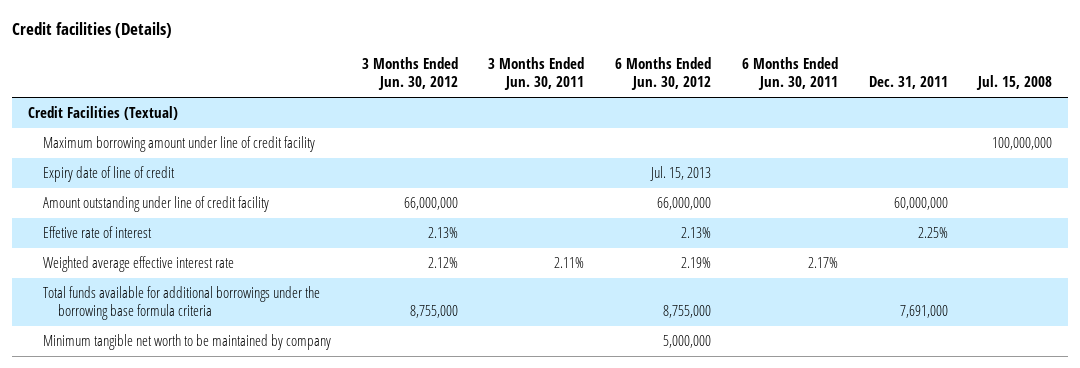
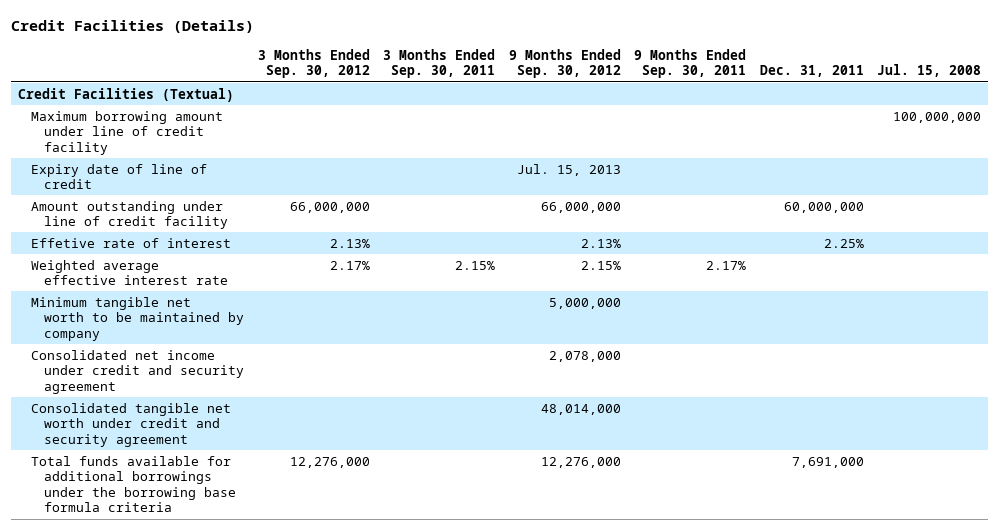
[12,21,173,38] Credit facilities (Details) -> [11,20,255,34] Credit Facilities (Details)
[361,56,458,91] 3 Months Ended Jun. 30, 2012 -> none
[488,56,585,91] 3 Months Ended Jun. 30, 2011 -> none
[615,56,712,91] 6 Months Ended Jun. 30, 2012 -> none
[741,56,838,91] 6 Months Ended Jun. 30, 2011 -> none
none -> [257,48,370,79] 3 Months Ended Sep. 30, 2012
none -> [383,48,496,79] 3 Months Ended Sep. 30, 2011
none -> [508,48,621,79] 9 Months Ended Sep. 30, 2012
none -> [634,48,747,79] 9 Months Ended Sep. 30, 2011
none -> [30,349,245,394] Consolidated net income under credit and security agreement
none -> [30,402,231,447] Consolidated tangible net worth under credit and security agreement
[43,285,321,321] Total funds available for additional borrowings under the borrowing base formula criteria -> [30,455,237,513] Total funds available for additional borrowings under the borrowing base formula criteria

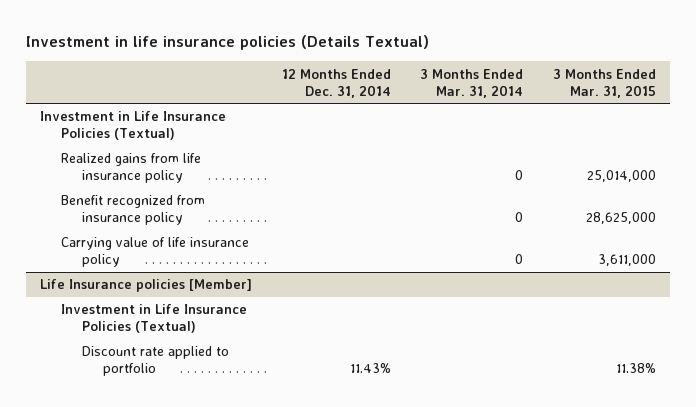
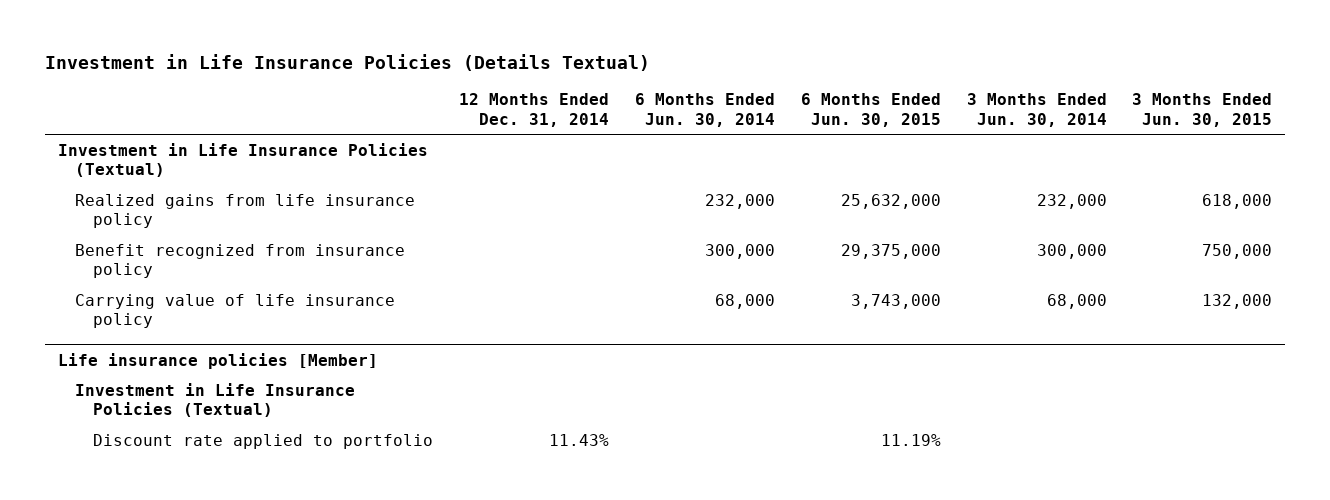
[25,35,429,51] Investment in life insurance policies (Details Textual) -> [44,53,650,71] Investment in Life Insurance Policies (Details Textual)
[420,68,524,98] 3 Months Ended Mar. 31, 2014 -> none
[552,68,656,98] 3 Months Ended Mar. 31, 2015 -> none
none -> [634,93,775,127] 6 Months Ended Jun. 30, 2014
none -> [800,93,941,127] 6 Months Ended Jun. 30, 2015
none -> [966,93,1107,127] 3 Months Ended Jun. 30, 2014
none -> [1132,93,1273,127] 3 Months Ended Jun. 30, 2015
[40,279,253,293] Life Insurance policies [Member] -> [57,352,378,369] Life insurance policies [Member]

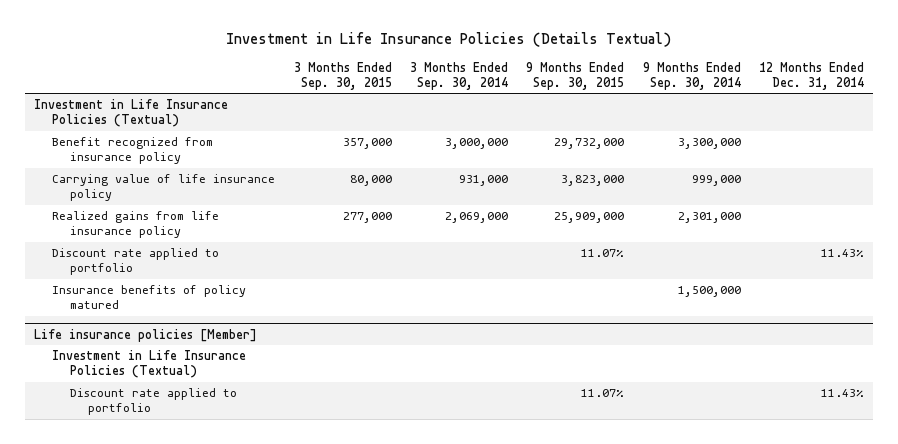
[634,93,775,127] 6 Months Ended Jun. 30, 2014 -> none
[800,93,941,127] 6 Months Ended Jun. 30, 2015 -> none
[966,93,1107,127] 3 Months Ended Jun. 30, 2014 -> none
[1132,93,1273,127] 3 Months Ended Jun. 30, 2015 -> none
none -> [293,61,392,90] 3 Months Ended Sep. 30, 2015
none -> [409,61,508,90] 3 Months Ended Sep. 30, 2014
none -> [526,61,625,90] 9 Months Ended Sep. 30, 2015
none -> [642,61,741,90] 9 Months Ended Sep. 30, 2014
[75,193,416,229] Realized gains from life insurance policy -> [52,211,220,238] Realized gains from life insurance policy
none -> [52,248,220,275] Discount rate applied to portfolio
none -> [52,285,247,309] Insurance benefits of policy matured

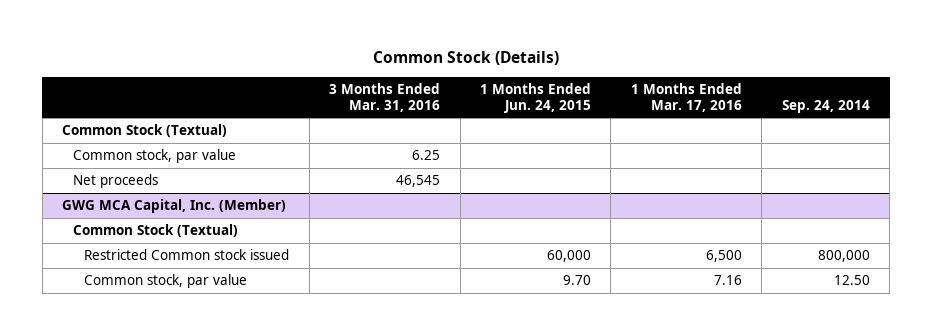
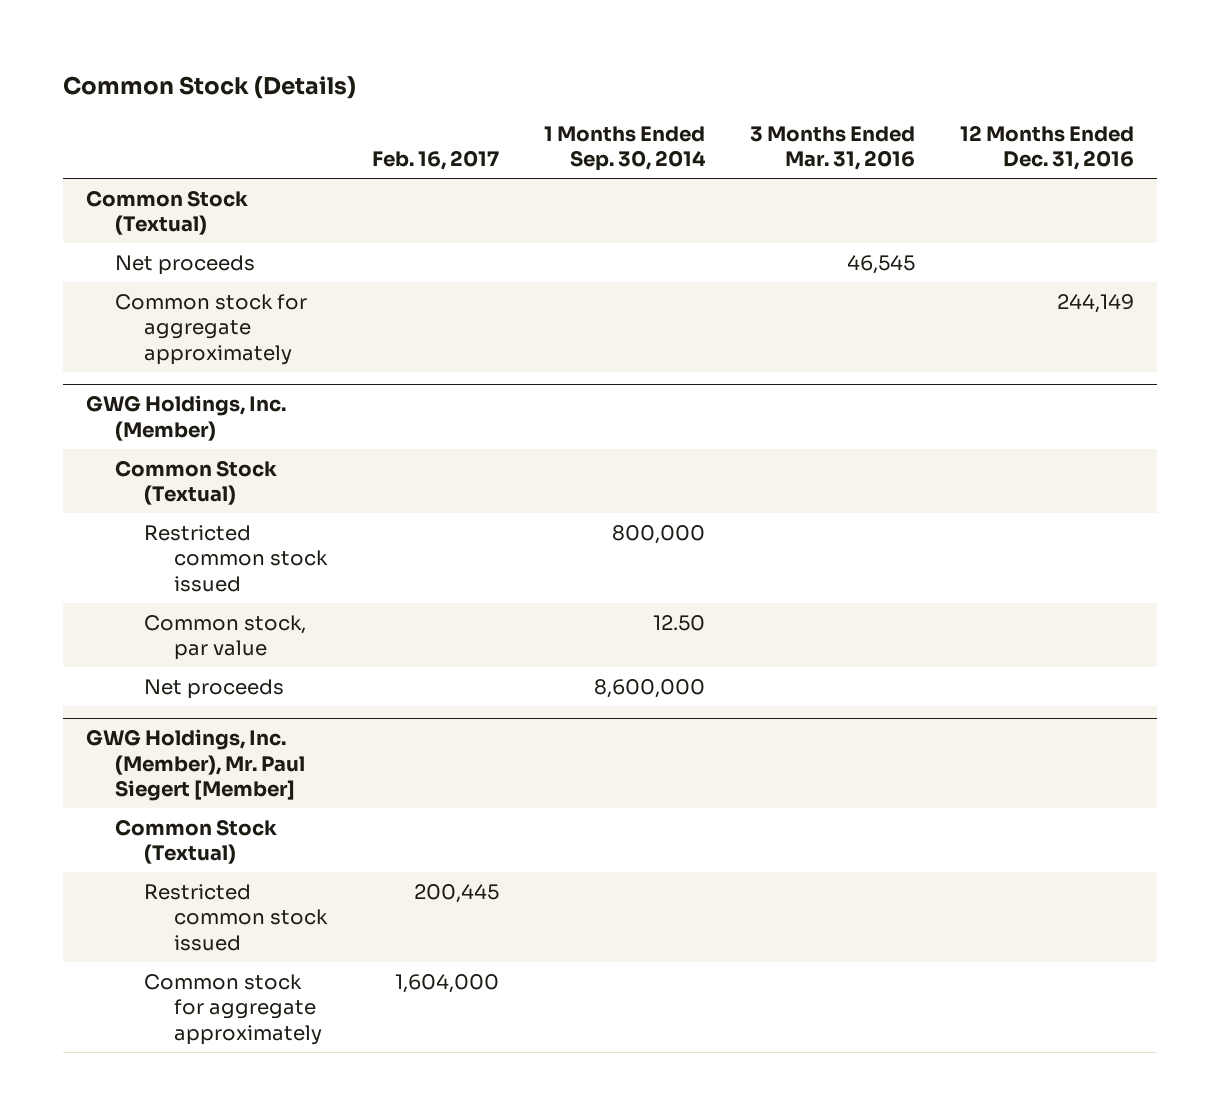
[479,82,591,113] 1 Months Ended Jun. 24, 2015 -> none
[630,82,742,112] 1 Months Ended Mar. 17, 2016 -> none
[781,99,870,113] Sep. 24, 2014 -> none
none -> [372,150,500,171] Feb. 16, 2017
none -> [544,125,707,172] 1 Months Ended Sep. 30, 2014
none -> [960,124,1135,171] 12 Months Ended Dec. 31, 2016
[73,149,237,164] Common stock, par value -> none
none -> [114,293,307,365] Common stock for aggregate approximately
[62,199,287,214] GWG MCA Capital, Inc. (Member) -> [85,395,286,441] GWG Holdings, Inc. (Member)
[84,249,290,261] Restricted Common stock issued -> [144,524,328,592] Restricted common stock issued
none -> [144,678,285,699] Net proceeds
none -> [85,729,305,802] GWG Holdings, Inc. (Member), Mr. Paul Siegert [Member]
none -> [114,818,277,865] Common Stock (Textual)
none -> [144,883,328,951] Restricted common stock issued
none -> [144,973,322,1045] Common stock for aggregate approximately

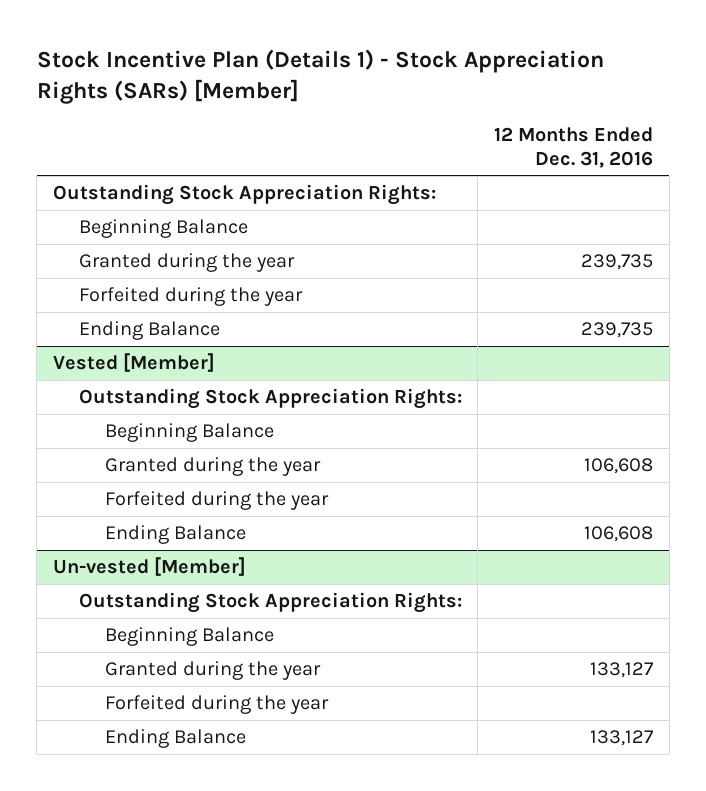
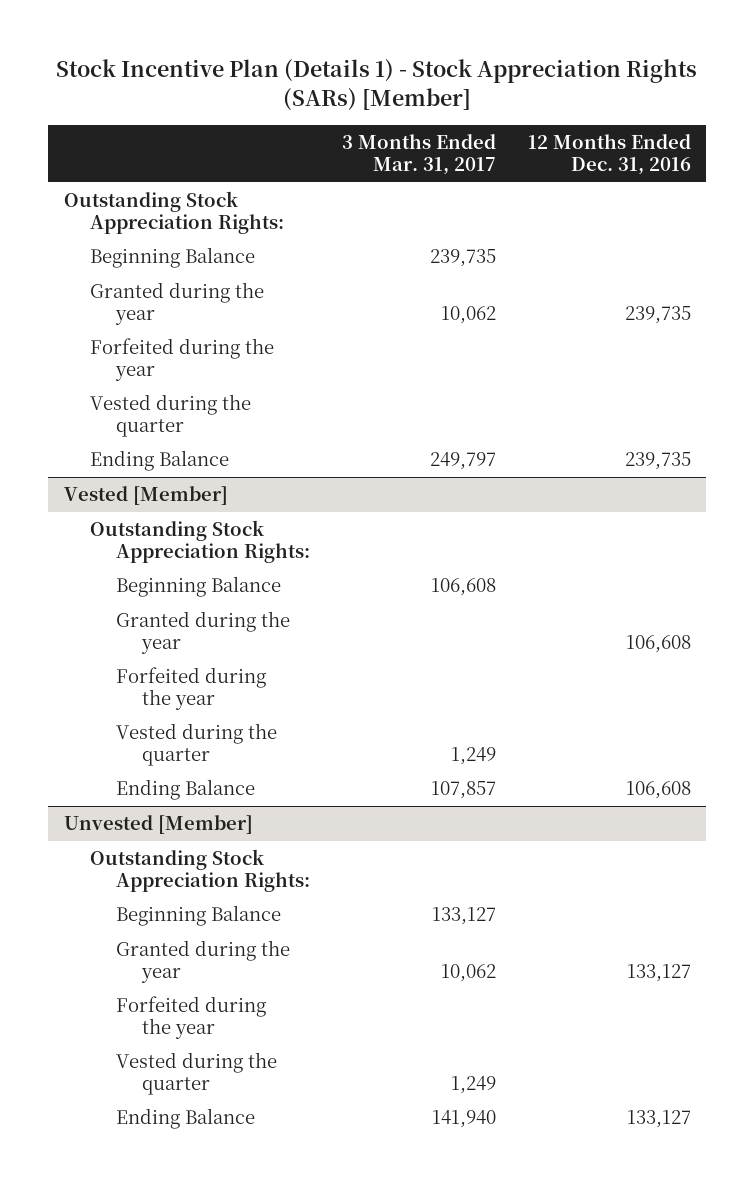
none -> [341,134,496,176] 3 Months Ended Mar. 31, 2017
none -> [89,394,251,437] Vested during the quarter
none -> [115,723,277,766] Vested during the quarter
[52,557,246,577] Un-vested [Member] -> [64,815,254,835] Unvested [Member]
none -> [115,1052,277,1095] Vested during the quarter

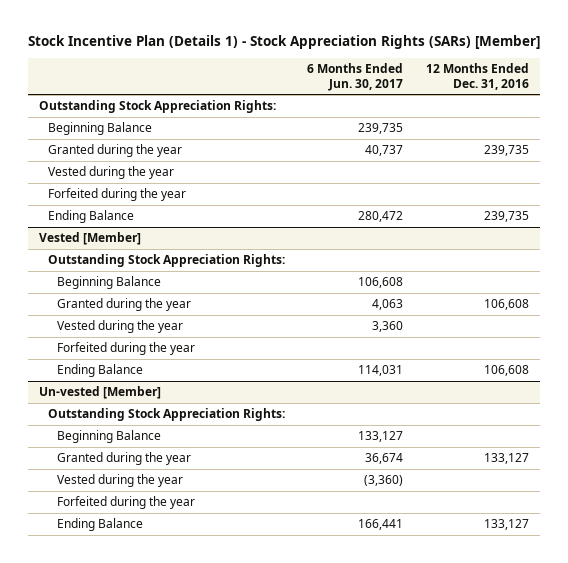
[341,134,496,176] 3 Months Ended Mar. 31, 2017 -> none
none -> [307,63,404,91] 6 Months Ended Jun. 30, 2017
none -> [47,166,174,180] Vested during the year
[89,394,251,437] Vested during the quarter -> none
none -> [57,320,184,334] Vested during the year
[115,723,277,766] Vested during the quarter -> none
[64,815,254,835] Unvested [Member] -> [38,386,161,400] Un-vested [Member]
none -> [57,474,184,488] Vested during the year
[115,1052,277,1095] Vested during the quarter -> none

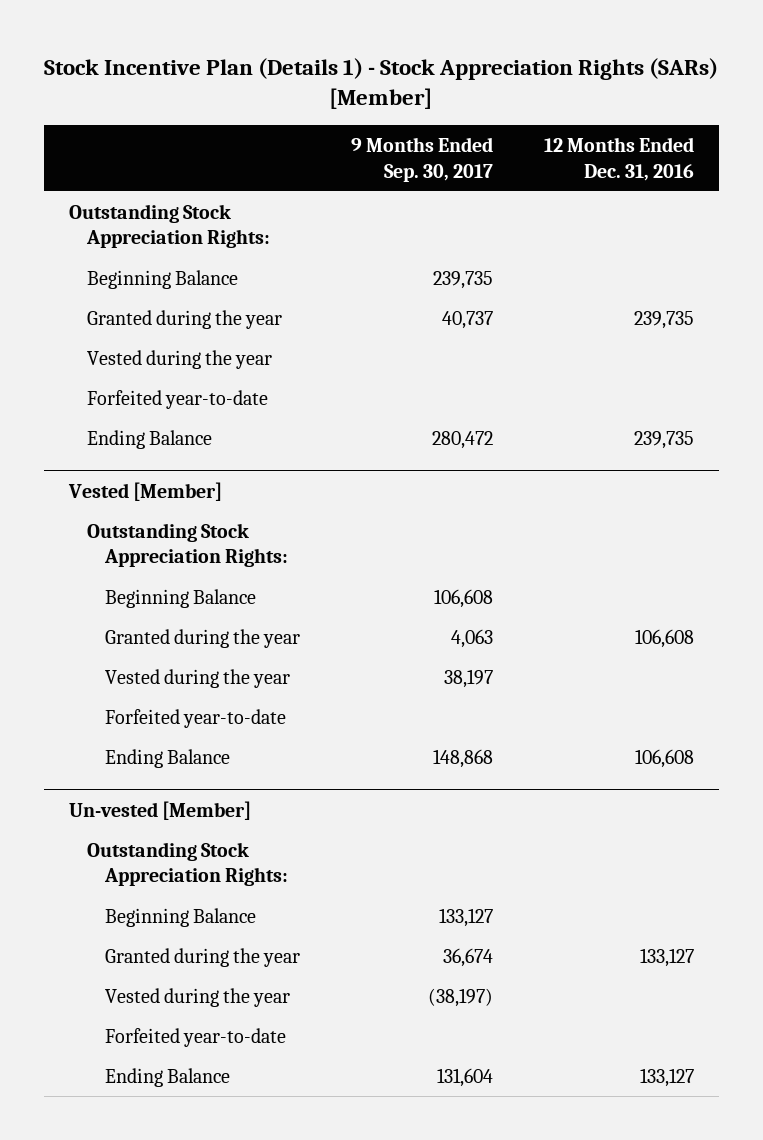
[307,63,404,91] 6 Months Ended Jun. 30, 2017 -> none
none -> [350,136,493,182] 9 Months Ended Sep. 30, 2017
[47,188,186,202] Forfeited during the year -> [87,389,269,409] Forfeited year-to-date
[57,342,196,356] Forfeited during the year -> [104,708,286,728] Forfeited year-to-date
[57,496,196,510] Forfeited during the year -> [104,1027,286,1047] Forfeited year-to-date

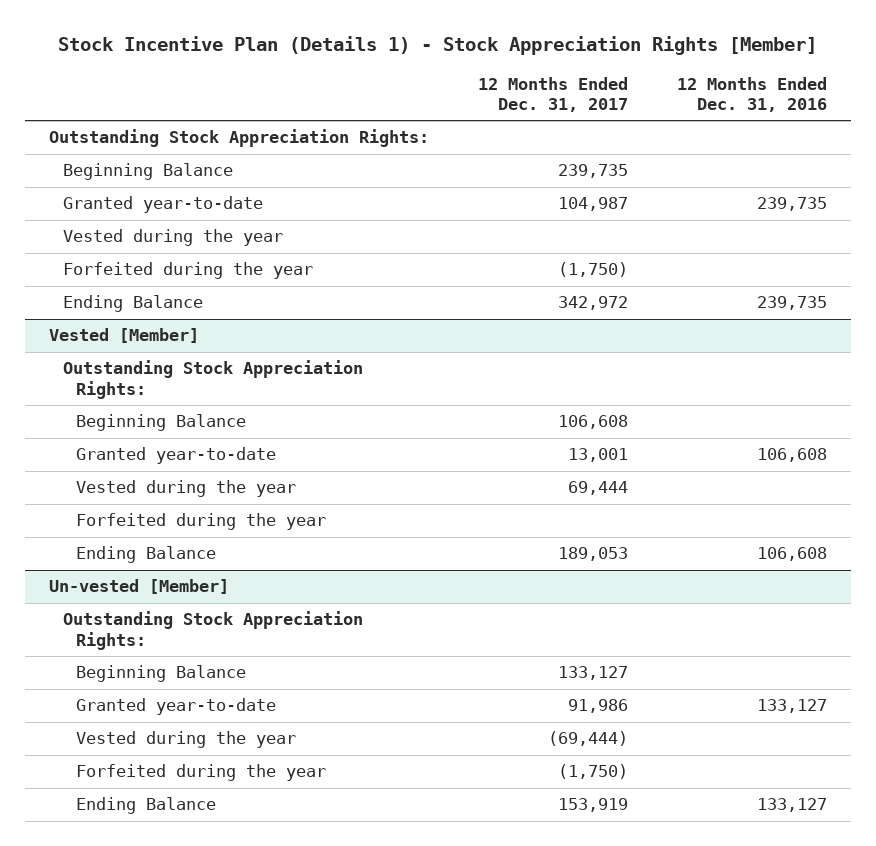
[44,57,719,110] Stock Incentive Plan (Details 1) - Stock Appreciation Rights (SARs) [Member] -> [58,35,818,55] Stock Incentive Plan (Details 1) - Stock Appreciation Rights [Member]
[350,136,493,182] 9 Months Ended Sep. 30, 2017 -> none
none -> [478,76,629,112] 12 Months Ended Dec. 31, 2017
[87,309,283,329] Granted during the year -> [62,196,263,214] Granted year-to-date
[87,389,269,409] Forfeited year-to-date -> [62,262,313,280] Forfeited during the year
[104,628,300,648] Granted during the year -> [75,447,276,465] Granted year-to-date
[104,708,286,728] Forfeited year-to-date -> [75,513,326,531] Forfeited during the year
[104,947,300,967] Granted during the year -> [75,698,276,716] Granted year-to-date
[104,1027,286,1047] Forfeited year-to-date -> [75,764,326,782] Forfeited during the year

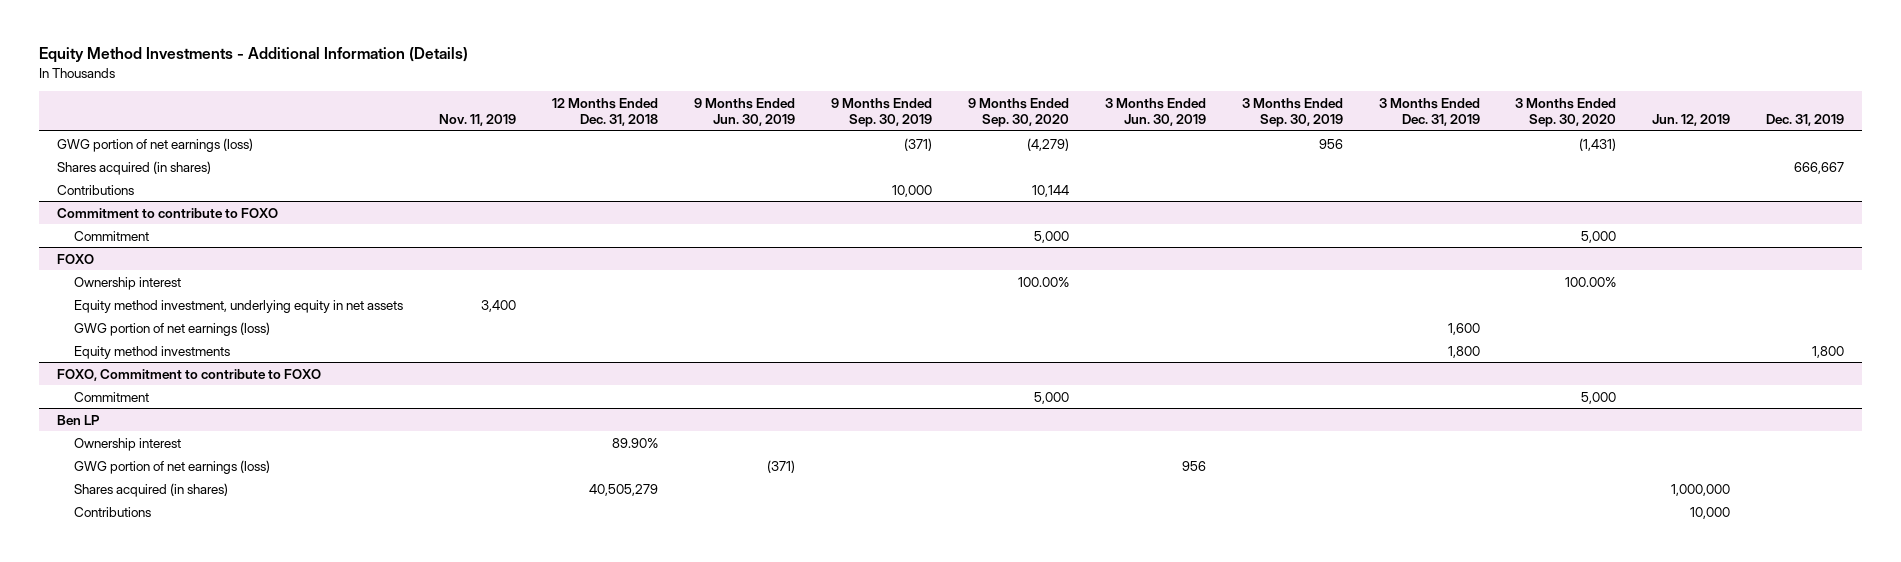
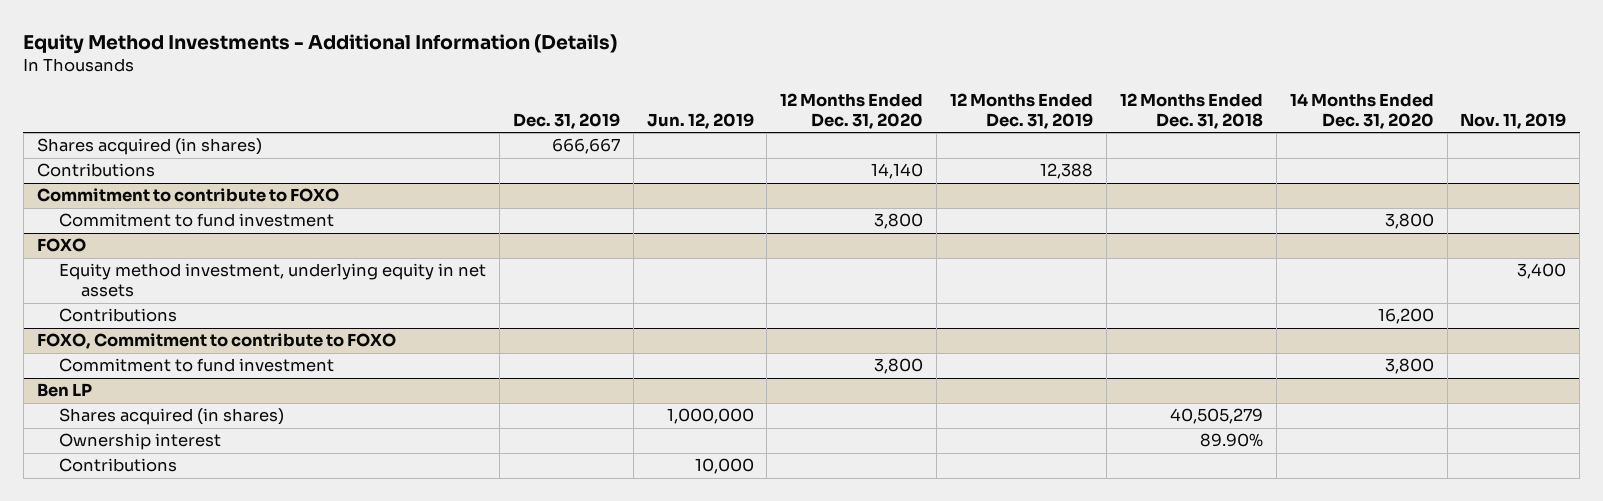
[694,97,796,126] 9 Months Ended Jun. 30, 2019 -> none
[830,97,932,127] 9 Months Ended Sep. 30, 2019 -> none
[967,97,1069,127] 9 Months Ended Sep. 30, 2020 -> none
[1104,97,1206,126] 3 Months Ended Jun. 30, 2019 -> none
[1241,97,1343,127] 3 Months Ended Sep. 30, 2019 -> none
[1378,97,1480,126] 3 Months Ended Dec. 31, 2019 -> none
[1515,97,1617,127] 3 Months Ended Sep. 30, 2020 -> none
none -> [780,92,924,129] 12 Months Ended Dec. 31, 2020
none -> [950,92,1094,129] 12 Months Ended Dec. 31, 2019
none -> [1289,92,1434,129] 14 Months Ended Dec. 31, 2020
[56,137,253,152] GWG portion of net earnings (loss) -> none
[74,230,150,241] Commitment -> [59,213,335,228] Commitment to fund investment
[74,276,182,290] Ownership interest -> none
[74,321,271,336] GWG portion of net earnings (loss) -> none
[74,345,231,359] Equity method investments -> none
none -> [59,308,178,323] Contributions
[74,391,150,402] Commitment -> [59,358,335,373] Commitment to fund investment
[74,459,271,474] GWG portion of net earnings (loss) -> none
[74,437,182,451] Ownership interest -> [59,433,222,451] Ownership interest

